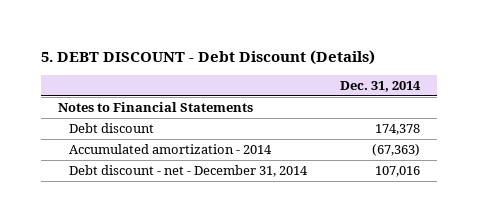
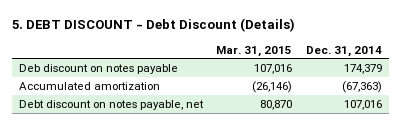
none -> [216,45,293,57] Mar. 31, 2015
[57,102,253,113] Notes to Financial Statements -> none
[68,123,154,134] Debt discount -> none
none -> [18,63,178,74] Deb discount on notes payable
[68,144,272,155] Accumulated amortization - 2014 -> [18,81,160,90] Accumulated amortization
[68,165,308,178] Debt discount - net - December 31, 2014 -> [18,99,204,110] Debt discount on notes payable, net

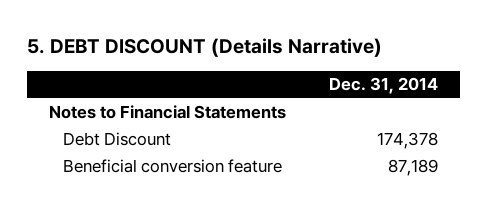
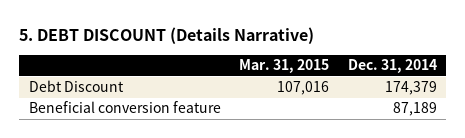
none -> [239,59,330,74] Mar. 31, 2015
[48,104,286,119] Notes to Financial Statements -> none
[376,131,438,149] 174,378 -> [384,81,437,96] 174,379

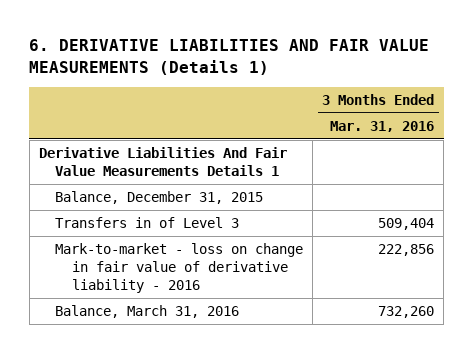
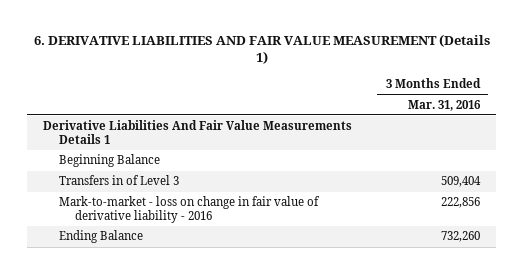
[29,38,430,75] 6. DERIVATIVE LIABILITIES AND FAIR VALUE MEASUREMENTS (Details 1) -> [33,33,490,65] 6. DERIVATIVE LIABILITIES AND FAIR VALUE MEASUREMENT (Details 1)
[55,191,264,205] Balance, December 31, 2015 -> [59,154,161,168] Beginning Balance
[55,305,240,319] Balance, March 31, 2016 -> [59,230,144,244] Ending Balance

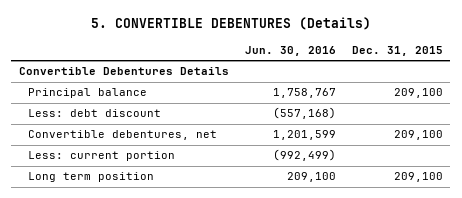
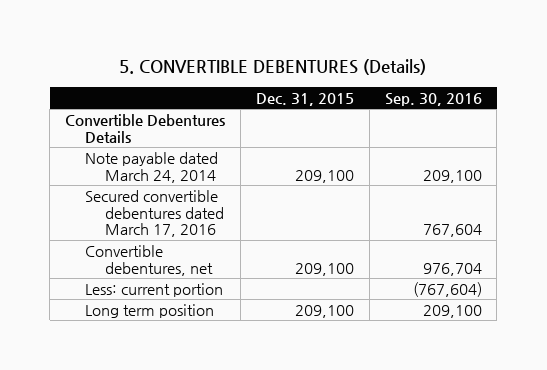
[244,46,336,57] Jun. 30, 2016 -> none
none -> [384,92,482,106] Sep. 30, 2016
[28,88,148,99] Principal balance -> [85,151,219,183] Note payable dated March 24, 2014
[28,109,162,118] Less: debt discount -> [85,189,225,238] Secured convertible debentures dated March 17, 2016

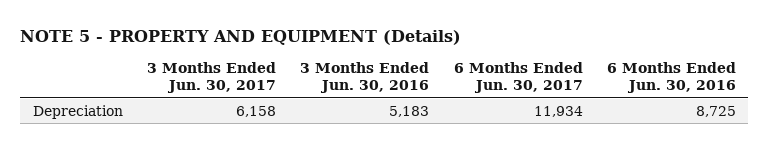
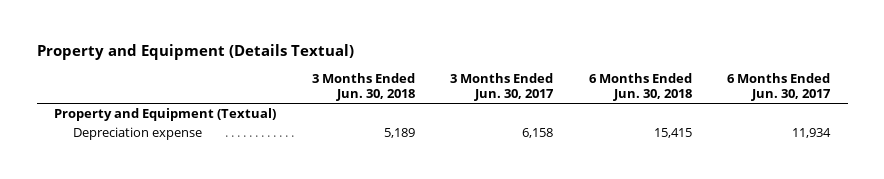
[20,29,462,45] NOTE 5 - PROPERTY AND EQUIPMENT (Details) -> [36,44,354,61] Property and Equipment (Details Textual)
[300,61,430,94] 3 Months Ended Jun. 30, 2016 -> none
[607,61,737,94] 6 Months Ended Jun. 30, 2016 -> none
none -> [311,72,415,102] 3 Months Ended Jun. 30, 2018
none -> [588,72,692,102] 6 Months Ended Jun. 30, 2018
none -> [54,108,277,122] Property and Equipment (Textual)
[32,105,123,120] Depreciation -> [72,127,202,141] Depreciation expense

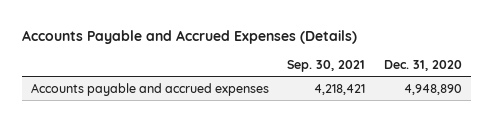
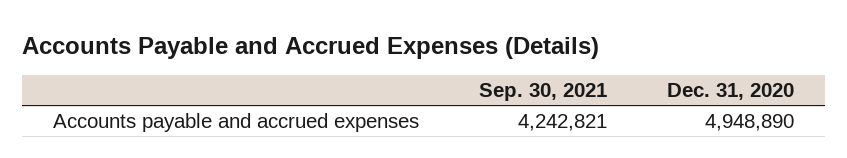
[314,83,366,95] 4,218,421 -> [517,114,607,132] 4,242,821

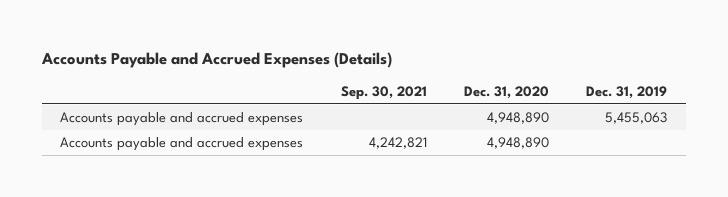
none -> [586,85,668,99] Dec. 31, 2019
none -> [60,112,304,127] Accounts payable and accrued expenses

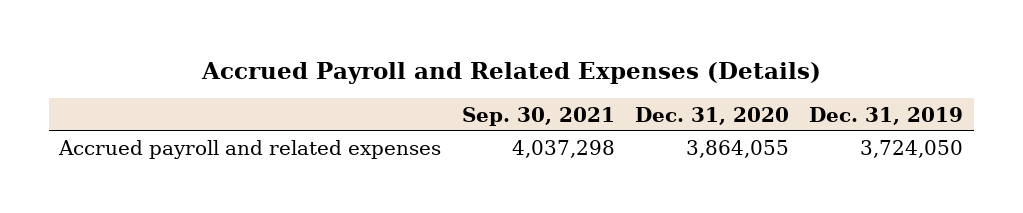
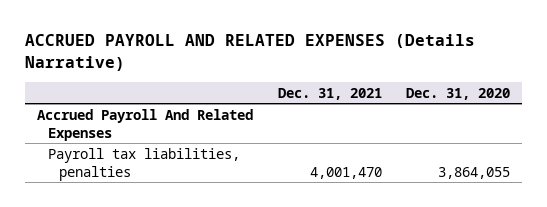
[201,62,822,85] Accrued Payroll and Related Expenses (Details) -> [24,34,475,71] ACCRUED PAYROLL AND RELATED EXPENSES (Details Narrative)
[461,106,615,126] Sep. 30, 2021 -> none
[809,106,964,125] Dec. 31, 2019 -> none
none -> [277,87,382,100] Dec. 31, 2021
none -> [37,108,254,141] Accrued Payroll And Related Expenses
[58,140,442,160] Accrued payroll and related expenses -> [48,147,241,181] Payroll tax liabilities, penalties

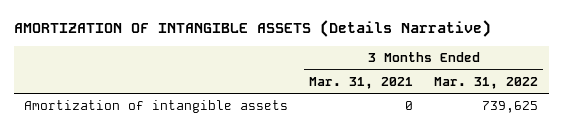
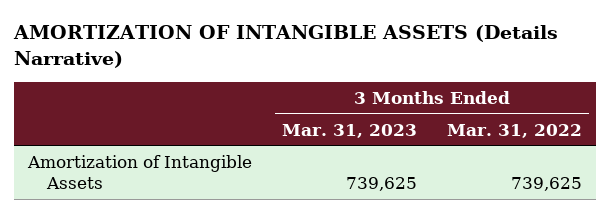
[309,76,414,89] Mar. 31, 2021 -> none
none -> [281,123,417,138] Mar. 31, 2023
[24,100,289,114] Amortization of intangible assets -> [27,154,253,190] Amortization of Intangible Assets

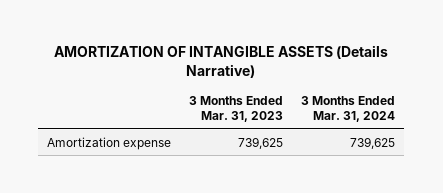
[446,123,582,138] Mar. 31, 2022 -> none
none -> [301,96,396,123] 3 Months Ended Mar. 31, 2024
[27,154,253,190] Amortization of Intangible Assets -> [47,136,172,150] Amortization expense

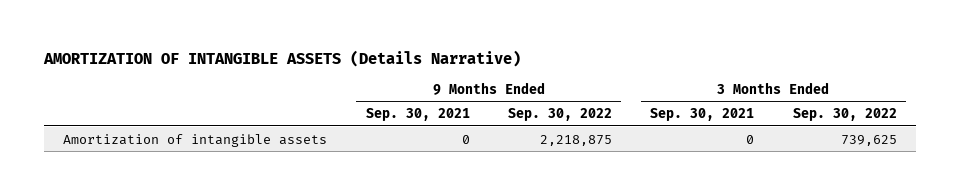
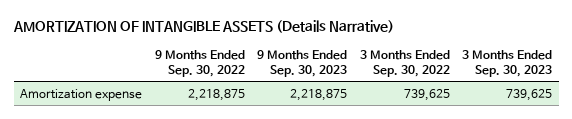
[365,108,470,122] Sep. 30, 2021 -> none
[650,108,755,122] Sep. 30, 2021 -> none
none -> [257,49,348,77] 9 Months Ended Sep. 30, 2023
none -> [462,49,553,77] 3 Months Ended Sep. 30, 2023
[63,133,328,147] Amortization of intangible assets -> [19,88,142,101] Amortization expense

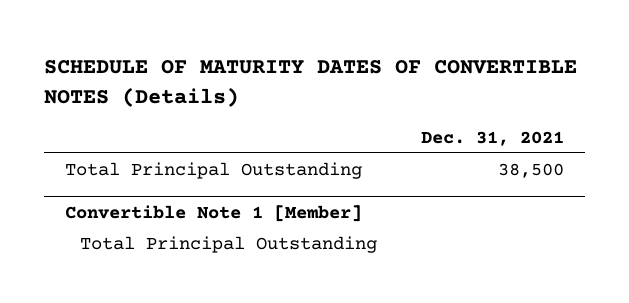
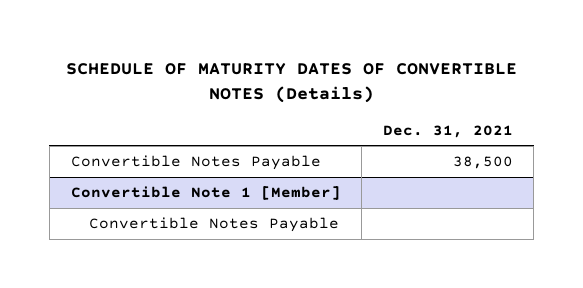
[65,161,363,179] Total Principal Outstanding -> [70,155,321,171] Convertible Notes Payable
[80,235,378,253] Total Principal Outstanding -> [89,217,340,233] Convertible Notes Payable

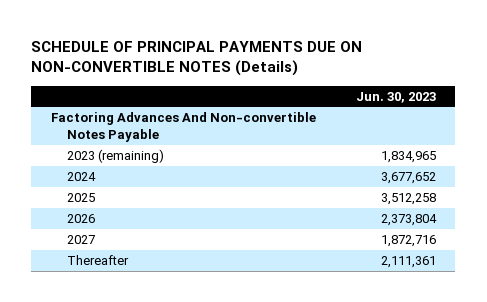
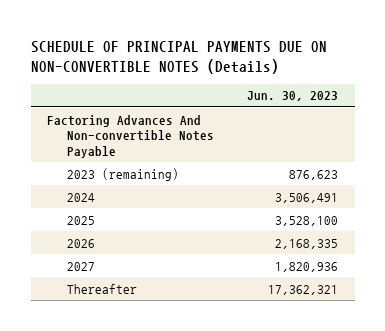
[380,151,436,164] 1,834,965 -> [289,169,339,180] 876,623
[380,172,436,185] 3,677,652 -> [275,192,339,203] 3,506,491
[380,193,436,206] 3,512,258 -> [275,215,339,226] 3,528,100
[380,214,437,227] 2,373,804 -> [275,238,339,249] 2,168,335
[380,235,436,248] 1,872,716 -> [275,261,339,272] 1,820,936
[380,256,436,269] 2,111,361 -> [268,284,339,295] 17,362,321

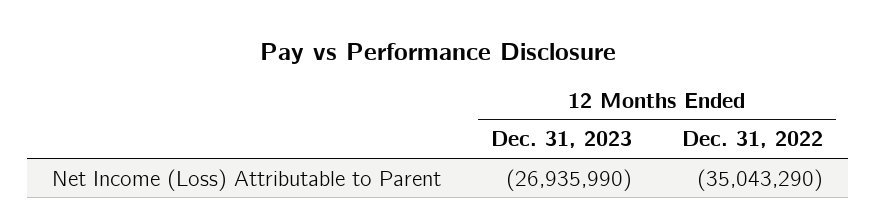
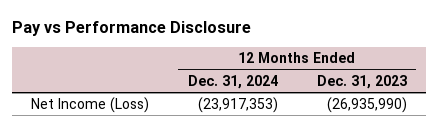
[682,131,824,149] Dec. 31, 2022 -> none
none -> [187,74,278,89] Dec. 31, 2024
[51,168,441,191] Net Income (Loss) Attributable to Parent -> [31,97,150,114] Net Income (Loss)

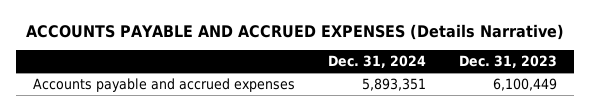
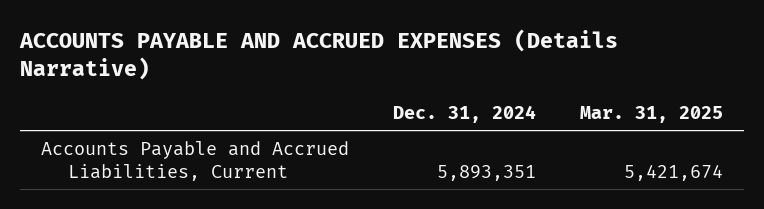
[459,54,558,68] Dec. 31, 2023 -> none
none -> [579,105,723,123] Mar. 31, 2025
[32,77,295,92] Accounts payable and accrued expenses -> [41,141,350,181] Accounts Payable and Accrued Liabilities, Current

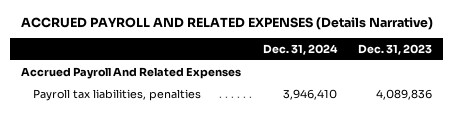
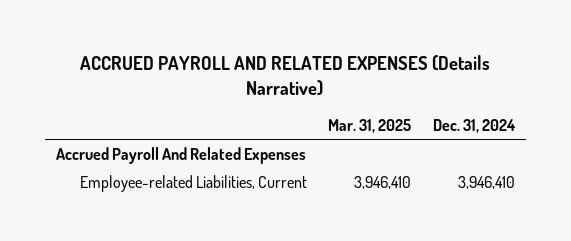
[358,44,433,56] Dec. 31, 2023 -> none
none -> [328,119,412,134] Mar. 31, 2025
[33,88,202,101] Payroll tax liabilities, penalties -> [80,174,308,192] Employee-related Liabilities, Current

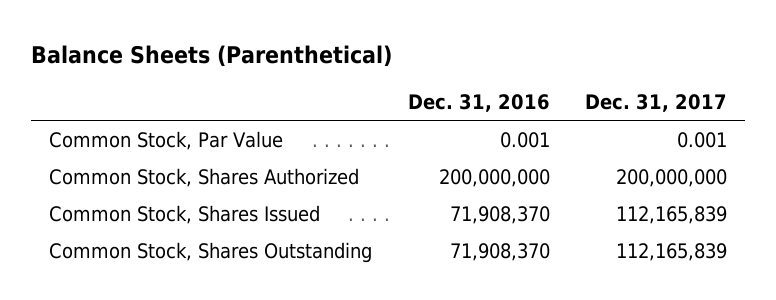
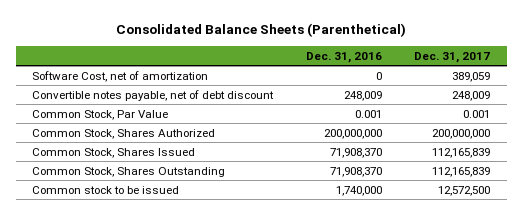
[31,44,393,67] Balance Sheets (Parenthetical) -> [116,23,407,38] Consolidated Balance Sheets (Parenthetical)
none -> [32,70,209,82] Software Cost, net of amortization
none -> [32,89,275,101] Convertible notes payable, net of debt discount
none -> [32,185,180,194] Common stock to be issued

